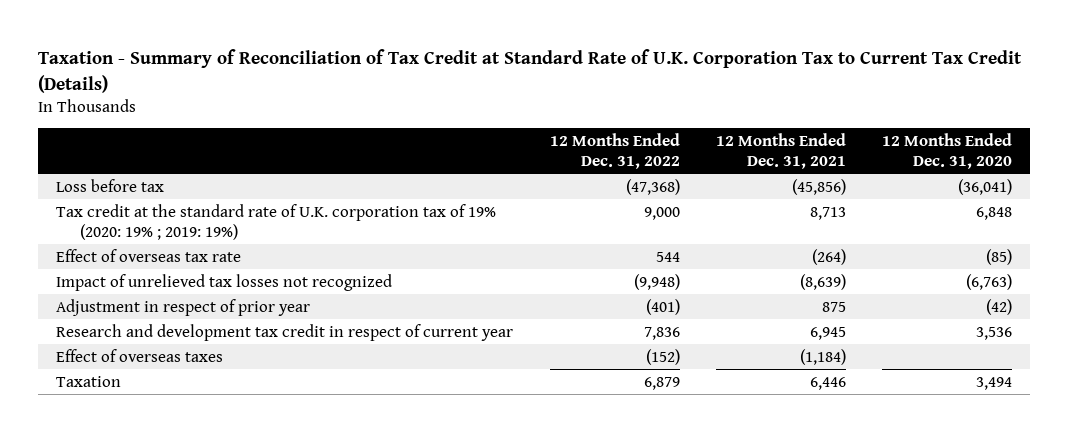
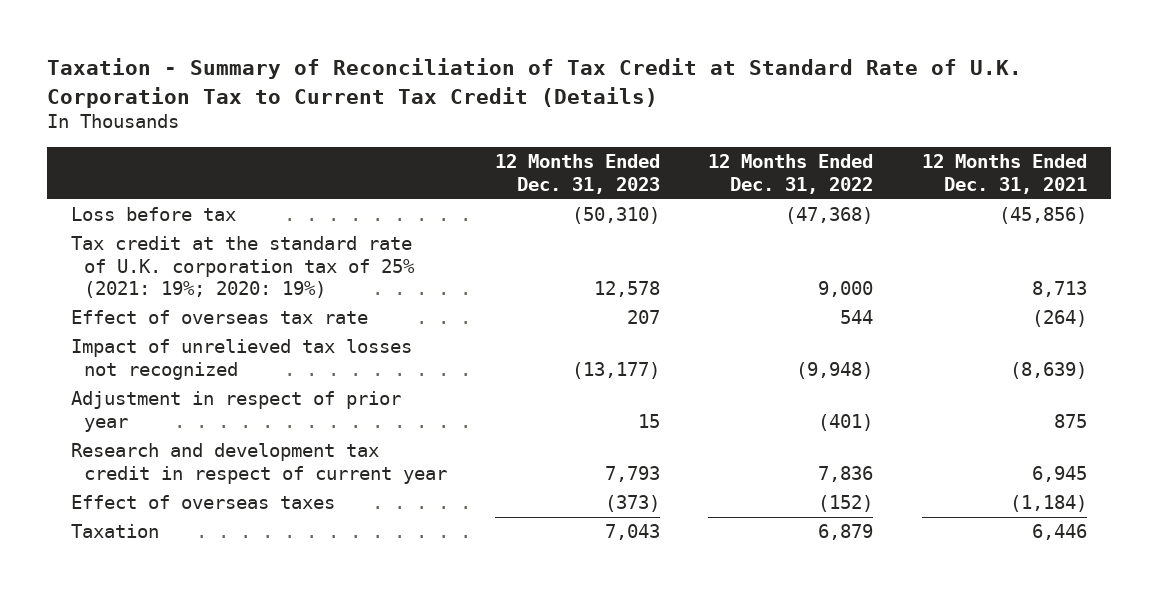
[881,132,1012,170] 12 Months Ended Dec. 31, 2020 -> none
none -> [495,154,661,194] 12 Months Ended Dec. 31, 2023
[56,203,497,240] Tax credit at the standard rate of U.K. corporation tax of 19% (2020: 19% ; 2019: 19%) -> [70,236,416,299] Tax credit at the standard rate of U.K. corporation tax of 25% (2021: 19%; 2020: 19%)

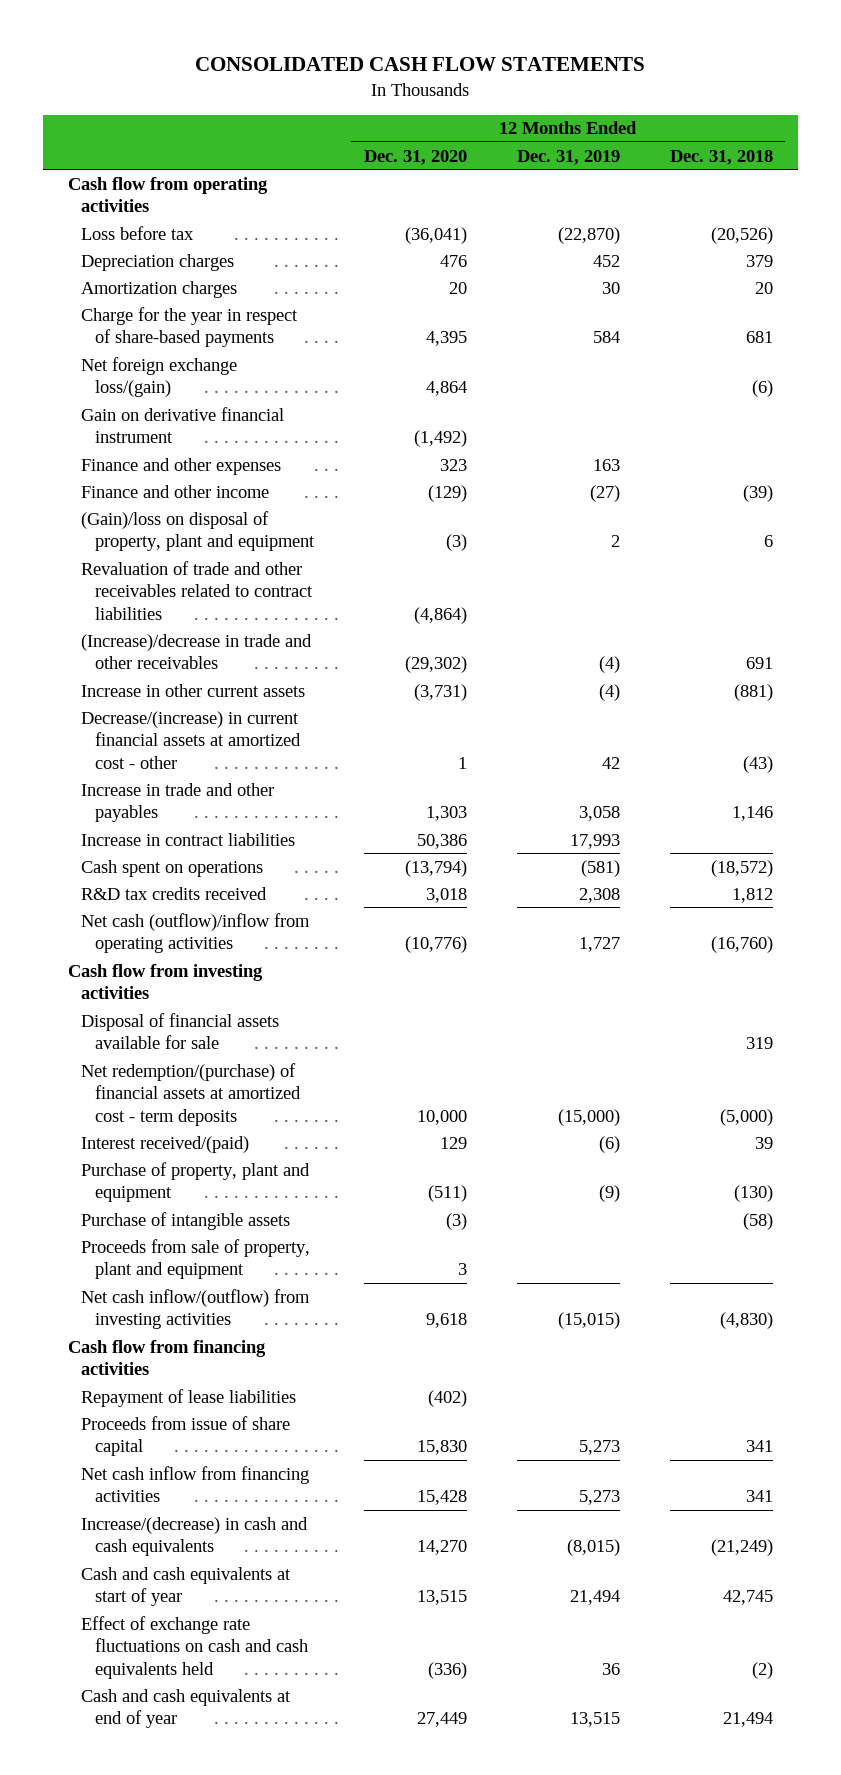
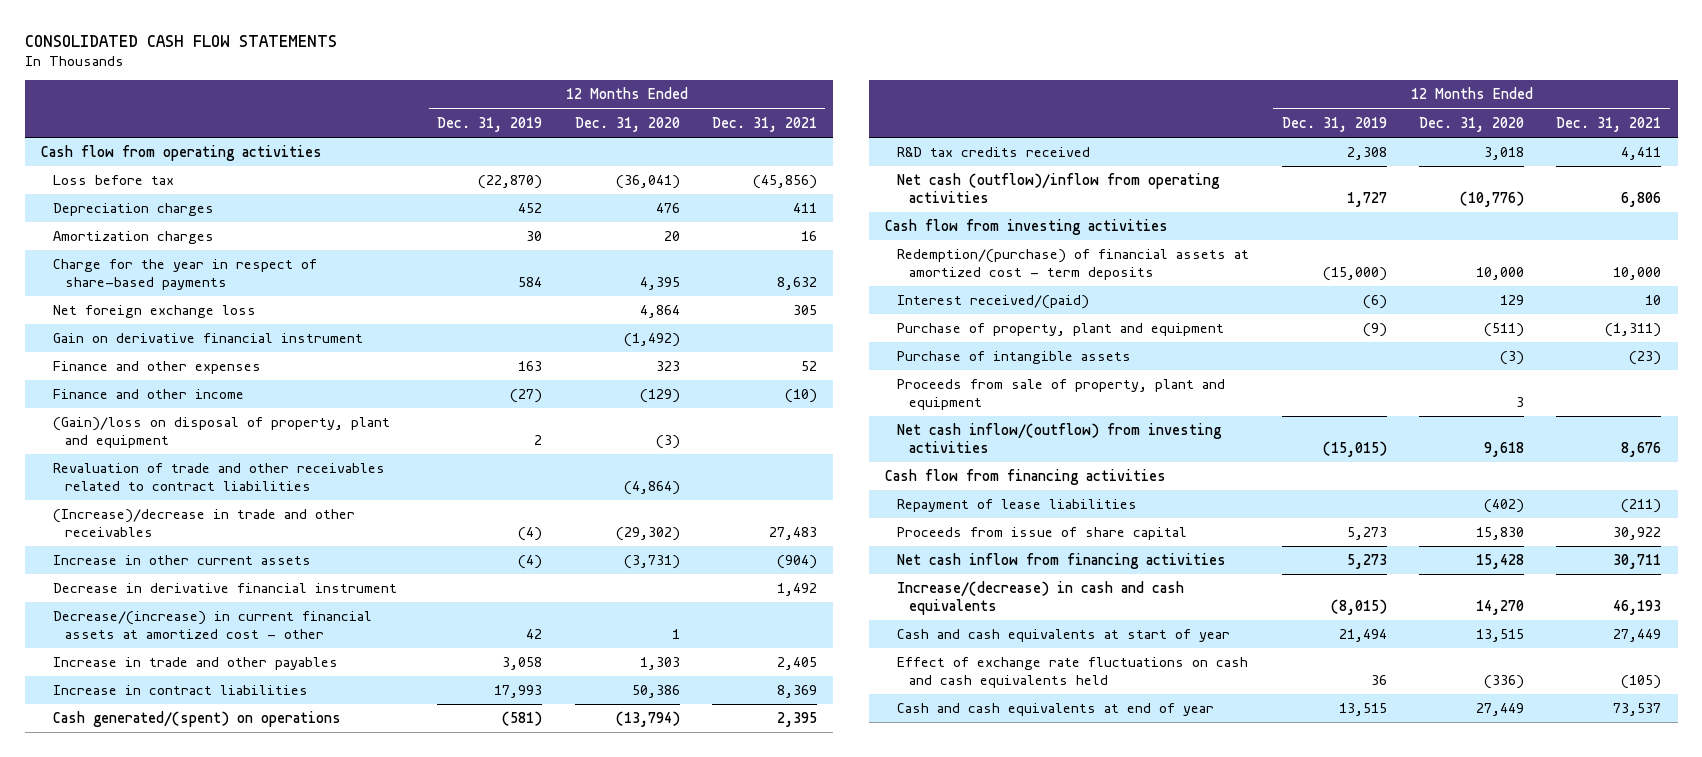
[669,149,773,165] Dec. 31, 2018 -> none
none -> [711,116,817,132] Dec. 31, 2021
[81,356,238,398] Net foreign exchange loss/(gain) -> [52,305,256,319] Net foreign exchange loss
none -> [52,583,397,594] Decrease in derivative financial instrument
[81,859,264,877] Cash spent on operations -> [52,711,341,728] Cash generated/(spent) on operations
[81,1012,280,1050] Disposal of financial assets available for sale -> none
[81,1062,302,1126] Net redemption/(purchase) of financial assets at amortized cost - term deposits -> [897,249,1250,281] Redemption/(purchase) of financial assets at amortized cost - term deposits

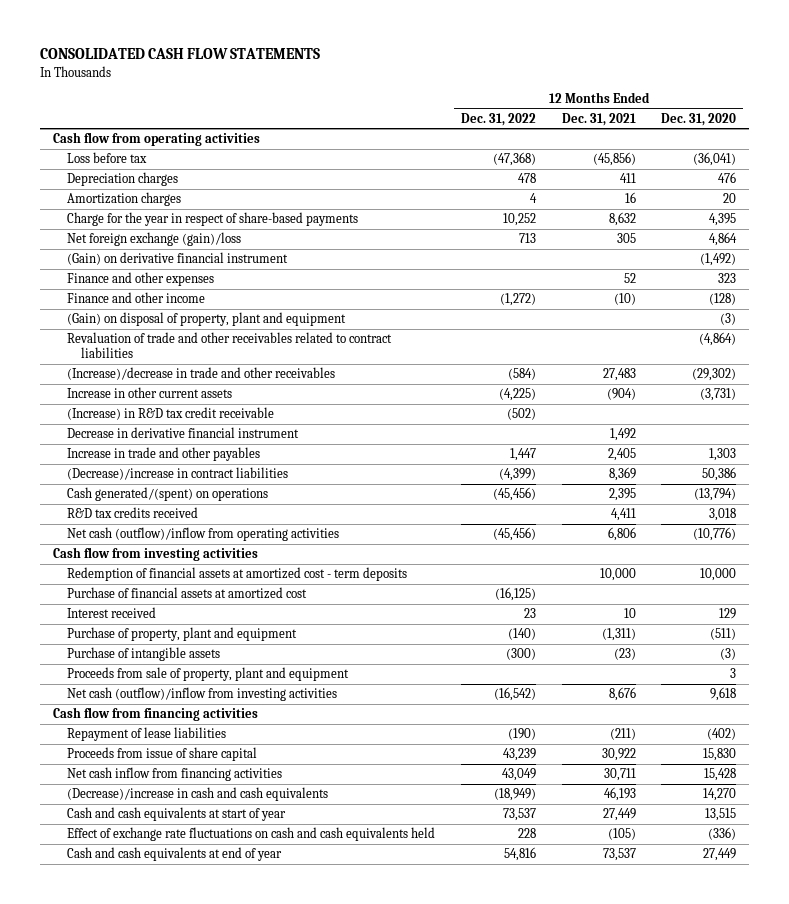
[437,116,543,132] Dec. 31, 2019 -> none
none -> [460,112,536,126] Dec. 31, 2022
[52,305,256,319] Net foreign exchange loss -> [66,232,241,247] Net foreign exchange (gain)/loss
[52,333,363,344] Gain on derivative financial instrument -> [66,252,288,266] (Gain) on derivative financial instrument
[639,389,680,404] (129) -> [709,293,737,306] (128)
[52,417,390,449] (Gain)/loss on disposal of property, plant and equipment -> [66,312,346,327] (Gain) on disposal of property, plant and equipment
none -> [66,407,274,421] (Increase) in R&D tax credit receivable
[52,611,372,640] Decrease/(increase) in current financial assets at amortized cost - other -> none
[52,685,308,696] Increase in contract liabilities -> [66,467,288,481] (Decrease)/increase in contract liabilities
[897,249,1250,281] Redemption/(purchase) of financial assets at amortized cost - term deposits -> [66,567,407,582] Redemption of financial assets at amortized cost - term deposits
none -> [66,587,307,600] Purchase of financial assets at amortized cost
[897,295,1090,310] Interest received/(paid) -> [66,607,156,619] Interest received
[897,423,1223,454] Net cash inflow/(outflow) from investing activities -> [66,687,337,702] Net cash (outflow)/inflow from investing activities
[897,581,1185,616] Increase/(decrease) in cash and cash equivalents -> [66,787,328,802] (Decrease)/increase in cash and cash equivalents

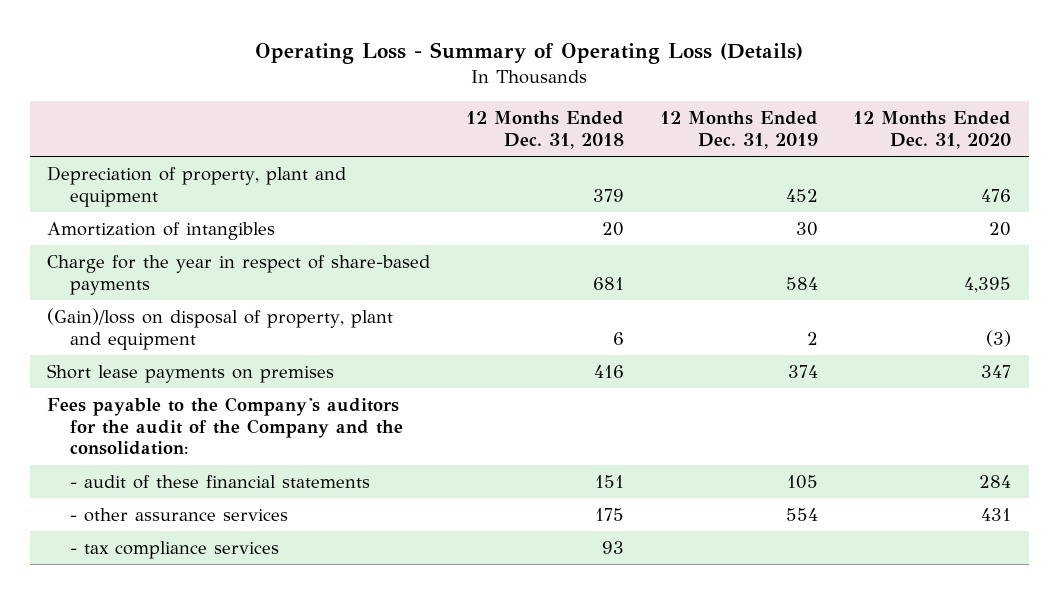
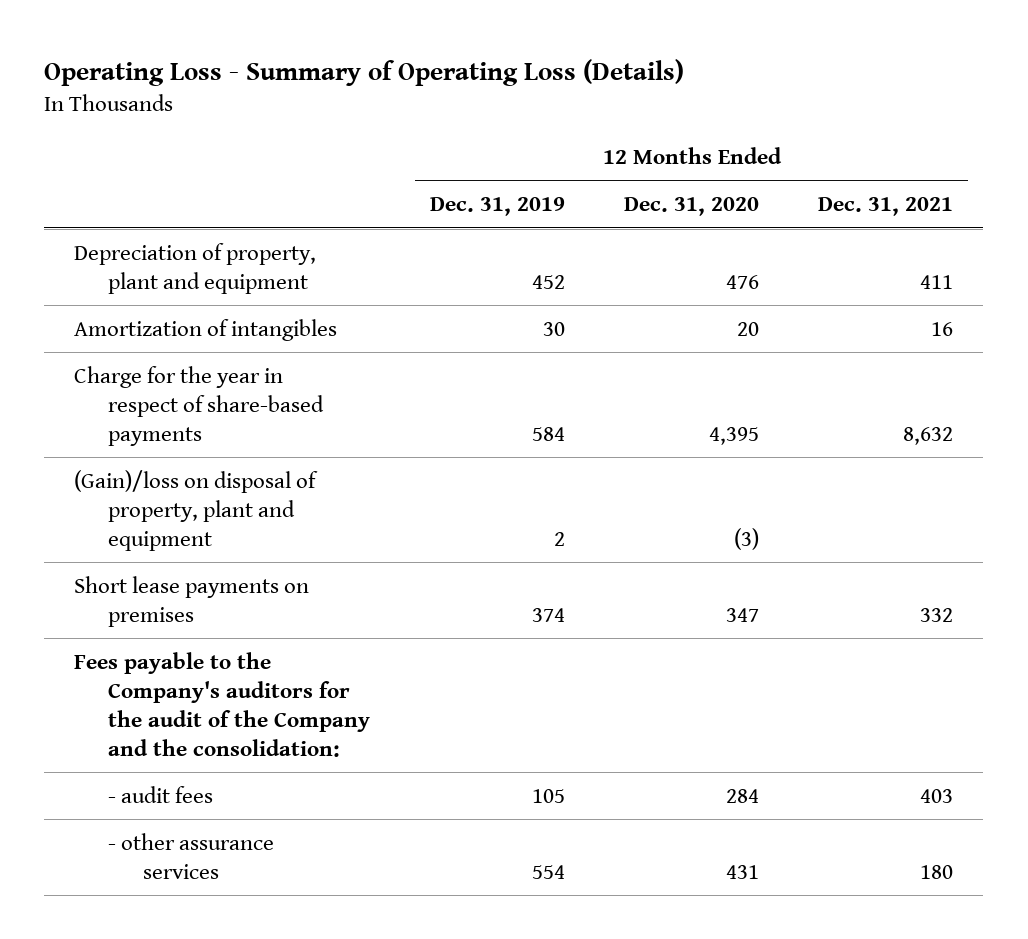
[465,111,624,150] 12 Months Ended Dec. 31, 2018 -> none
none -> [818,197,954,217] Dec. 31, 2021
[70,474,371,489] - audit of these financial statements -> [108,785,214,803] - audit fees
[70,540,280,559] - tax compliance services -> none

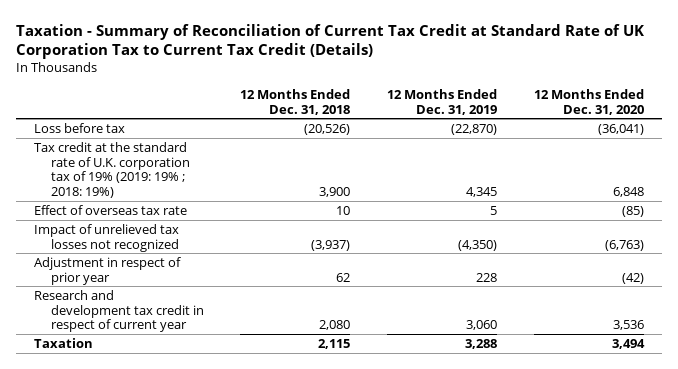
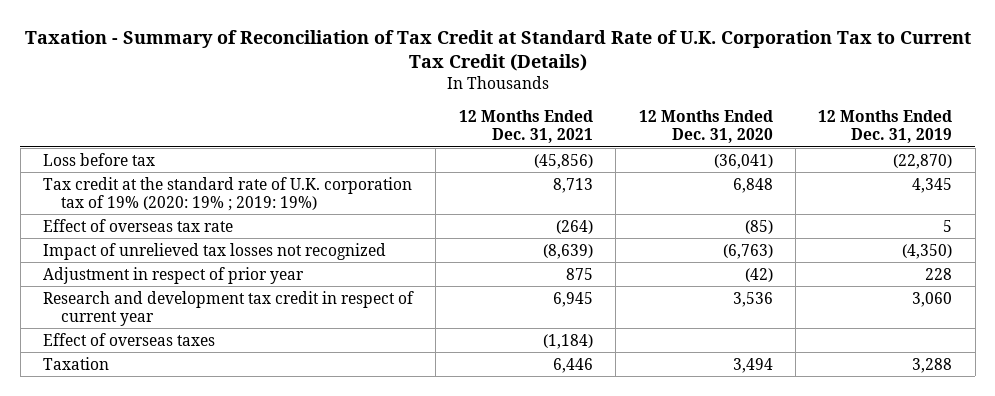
[15,23,644,60] Taxation - Summary of Reconciliation of Current Tax Credit at Standard Rate of UK Corporation Tax to Current Tax Credit (Details) -> [24,30,971,72] Taxation - Summary of Reconciliation of Tax Credit at Standard Rate of U.K. Corporation Tax to Current Tax Credit (Details)
[240,88,351,115] 12 Months Ended Dec. 31, 2018 -> none
none -> [458,109,593,144] 12 Months Ended Dec. 31, 2021
[34,141,190,199] Tax credit at the standard rate of U.K. corporation tax of 19% (2019: 19% ; 2018: 19%) -> [42,176,412,211] Tax credit at the standard rate of U.K. corporation tax of 19% (2020: 19% ; 2019: 19%)
none -> [42,332,215,346] Effect of overseas taxes

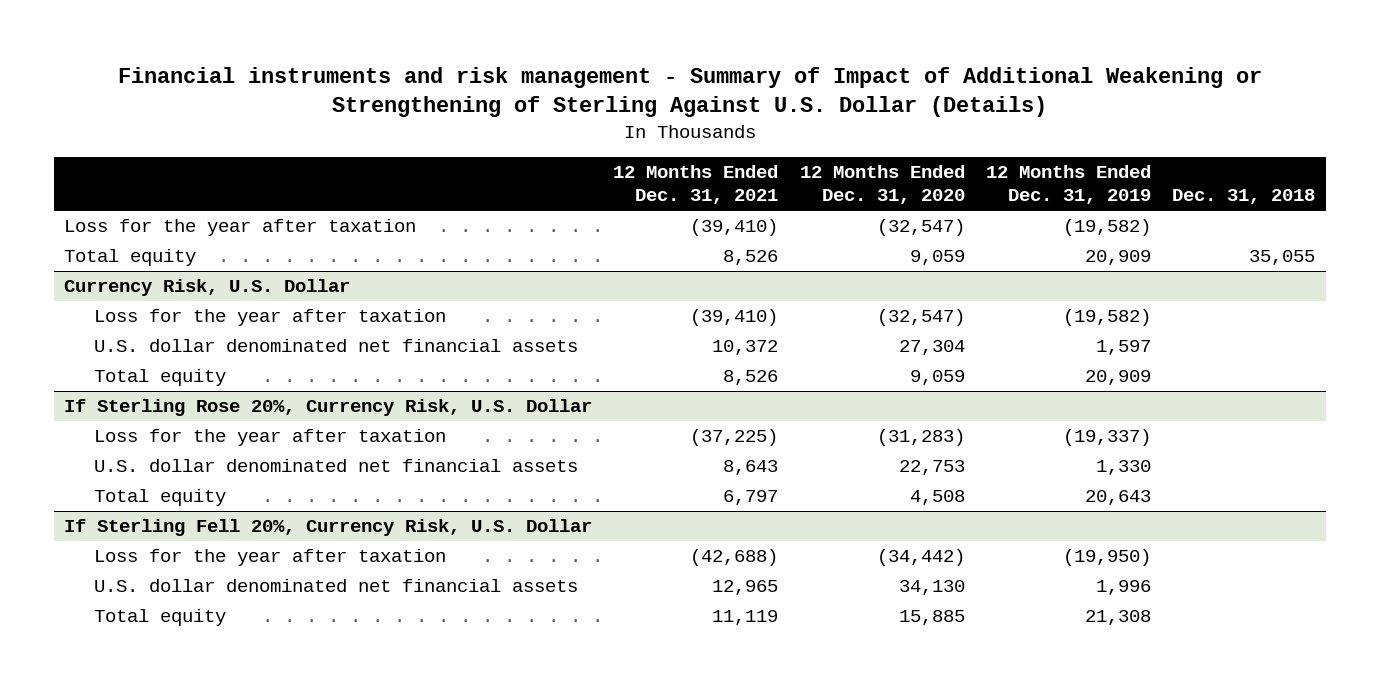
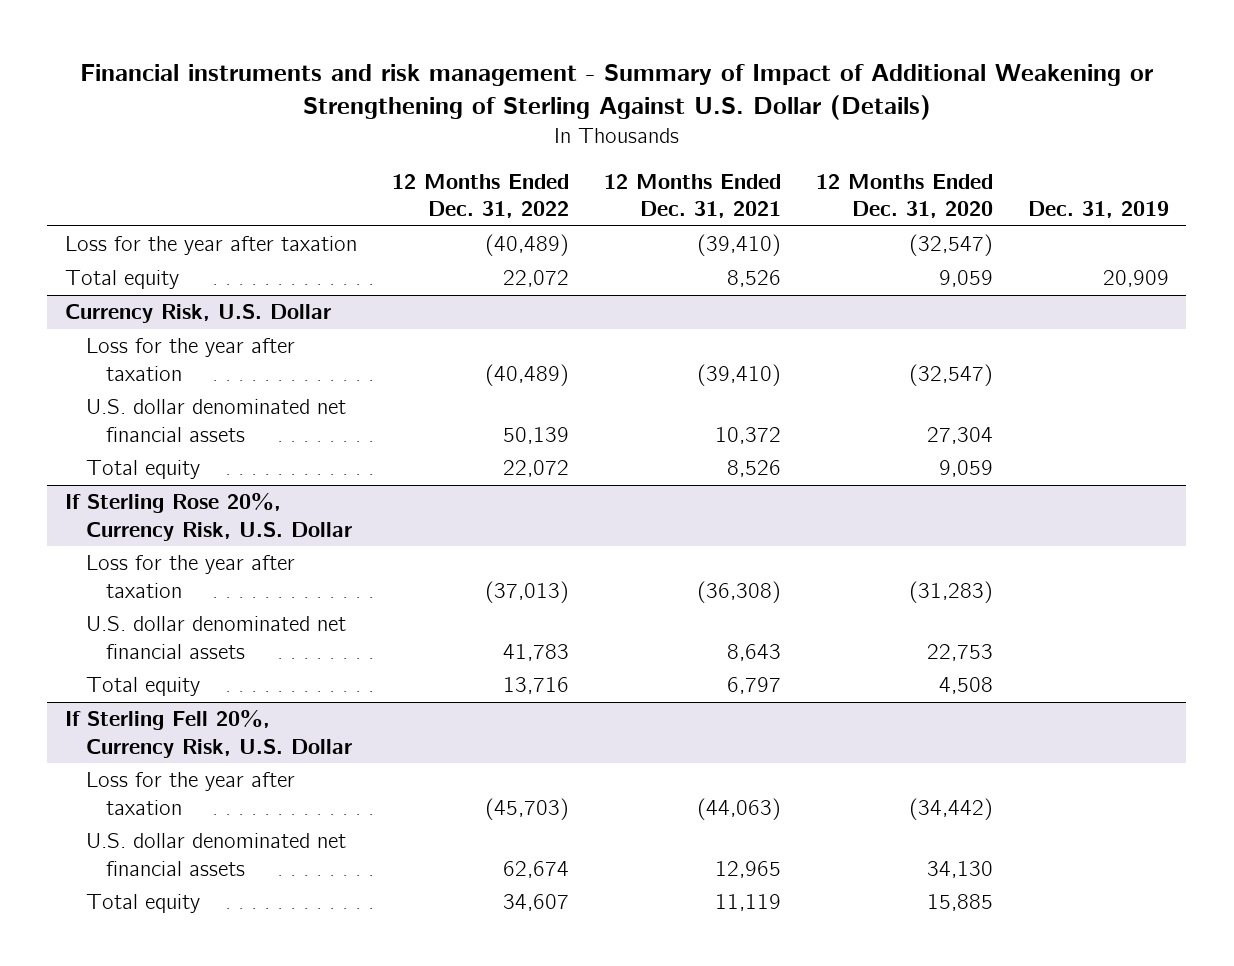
[985,165,1151,205] 12 Months Ended Dec. 31, 2019 -> none
[1171,189,1315,205] Dec. 31, 2018 -> none
none -> [391,174,569,219] 12 Months Ended Dec. 31, 2022
none -> [1027,201,1169,219] Dec. 31, 2019
[690,429,779,447] (37,225) -> [696,580,781,603] (36,308)
[690,549,779,567] (42,688) -> [696,797,781,820] (44,063)

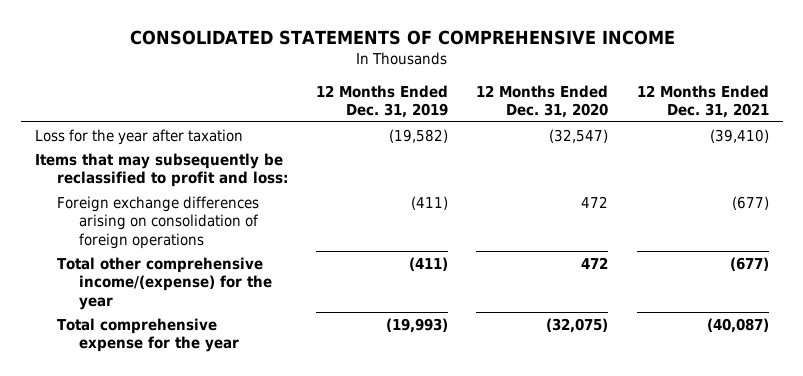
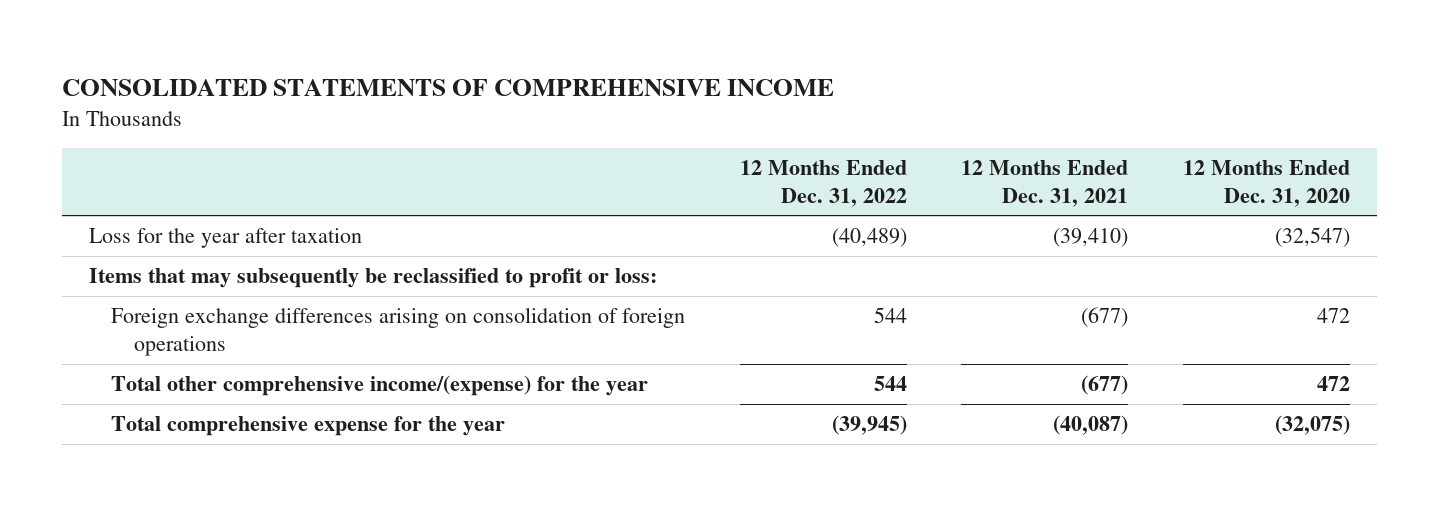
[316,84,449,119] 12 Months Ended Dec. 31, 2019 -> none
none -> [739,159,907,207] 12 Months Ended Dec. 31, 2022
[34,152,288,188] Items that may subsequently be reclassified to profit and loss: -> [88,268,657,289] Items that may subsequently be reclassified to profit or loss:

